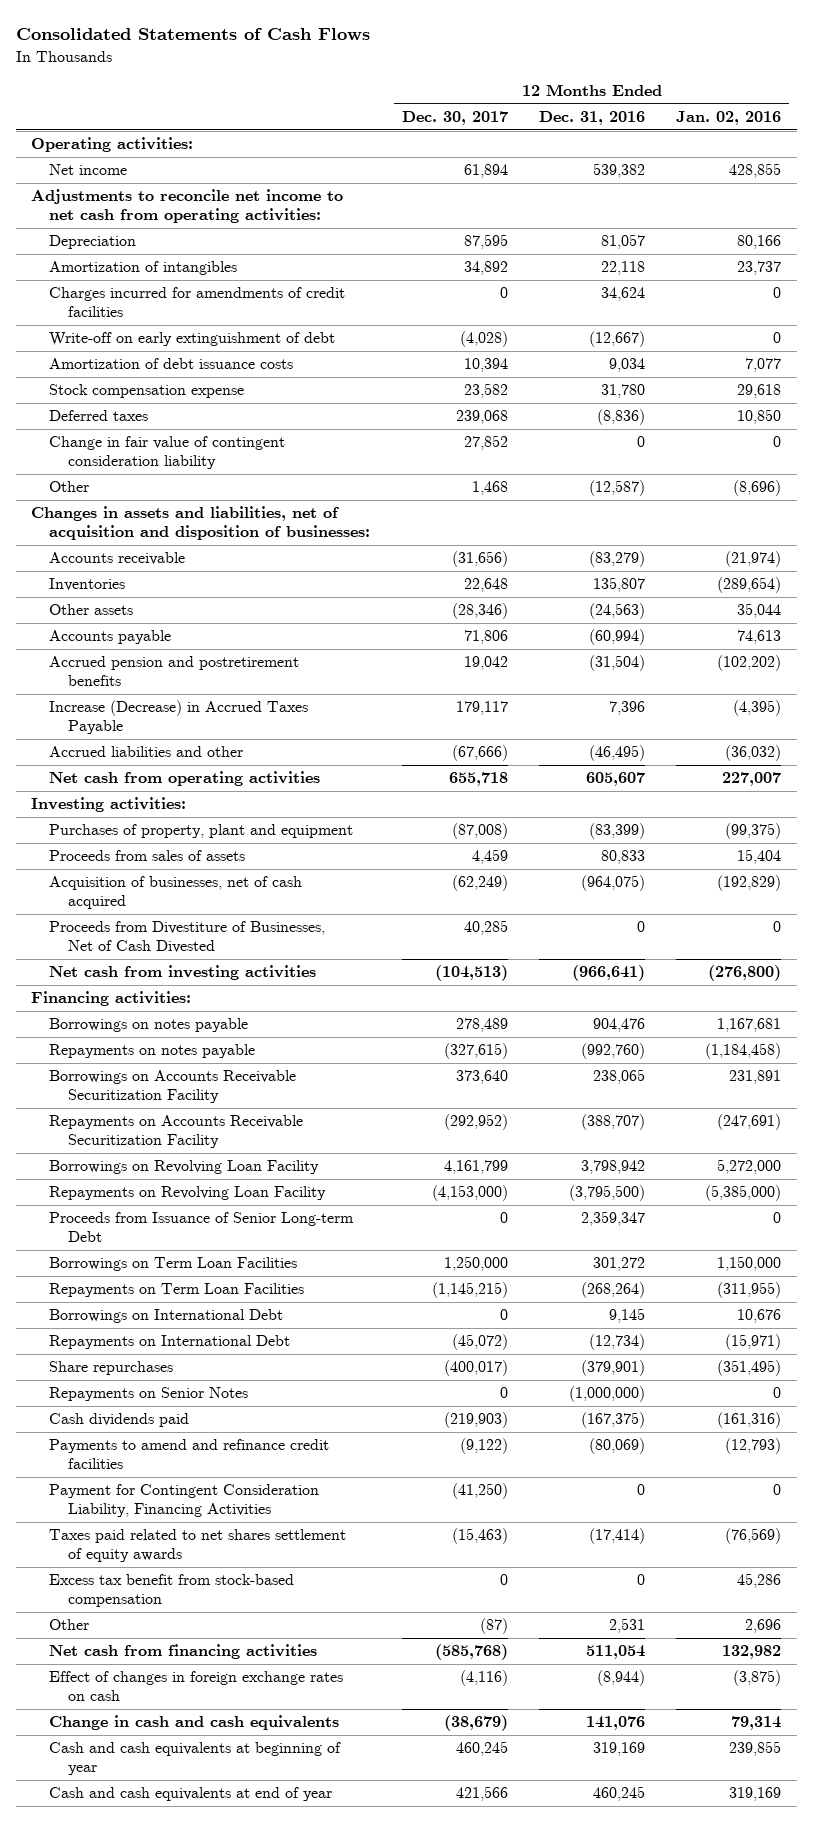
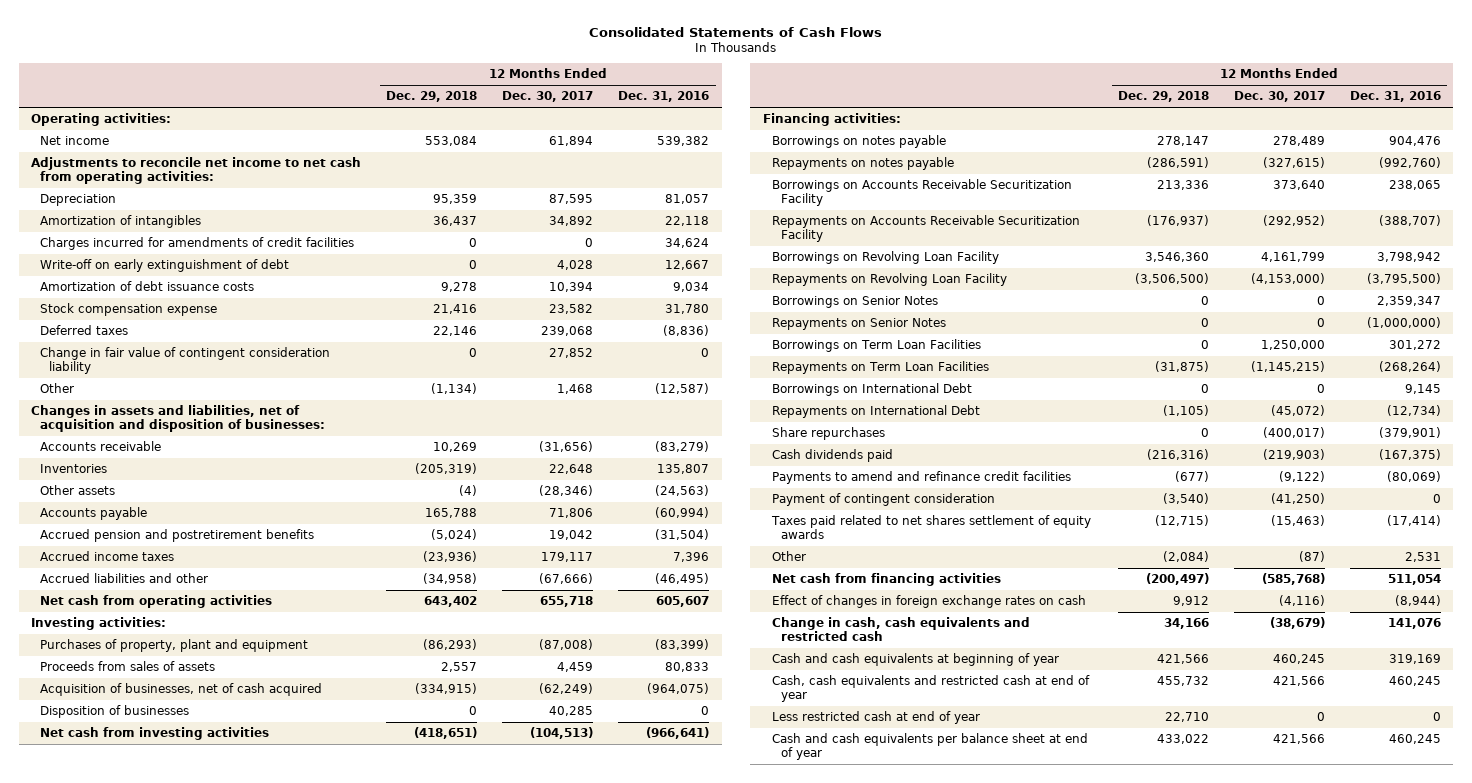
[676,111,782,126] Jan. 02, 2016 -> none
none -> [386,91,478,103] Dec. 29, 2018
[459,331,508,348] (4,028) -> [557,260,594,271] 4,028
[589,331,646,348] (12,667) -> [665,260,710,271] 12,667
[49,700,309,735] Increase (Decrease) in Accrued Taxes Payable -> [40,551,175,562] Accrued income taxes
[49,921,326,954] Proceeds from Divestiture of Businesses, Net of Cash Divested -> [40,705,190,719] Disposition of businesses
[49,1212,355,1243] Proceeds from Issuance of Senior Long-term Debt -> [771,296,938,309] Borrowings on Senior Notes
[49,1387,249,1402] Repayments on Senior Notes -> [771,318,946,331] Repayments on Senior Notes
[49,1484,320,1518] Payment for Contingent Consideration Liability, Financing Activities -> [771,493,995,507] Payment of contingent consideration
[49,1574,295,1608] Excess tax benefit from stock-based compensation -> none
[49,1715,340,1731] Change in cash and cash equivalents -> [771,617,1030,642] Change in cash, cash equivalents and restricted cash
none -> [771,675,1090,703] Cash, cash equivalents and restricted cash at end of year
none -> [771,711,980,725] Less restricted cash at end of year
[49,1787,333,1802] Cash and cash equivalents at end of year -> [771,733,1088,761] Cash and cash equivalents per balance sheet at end of year

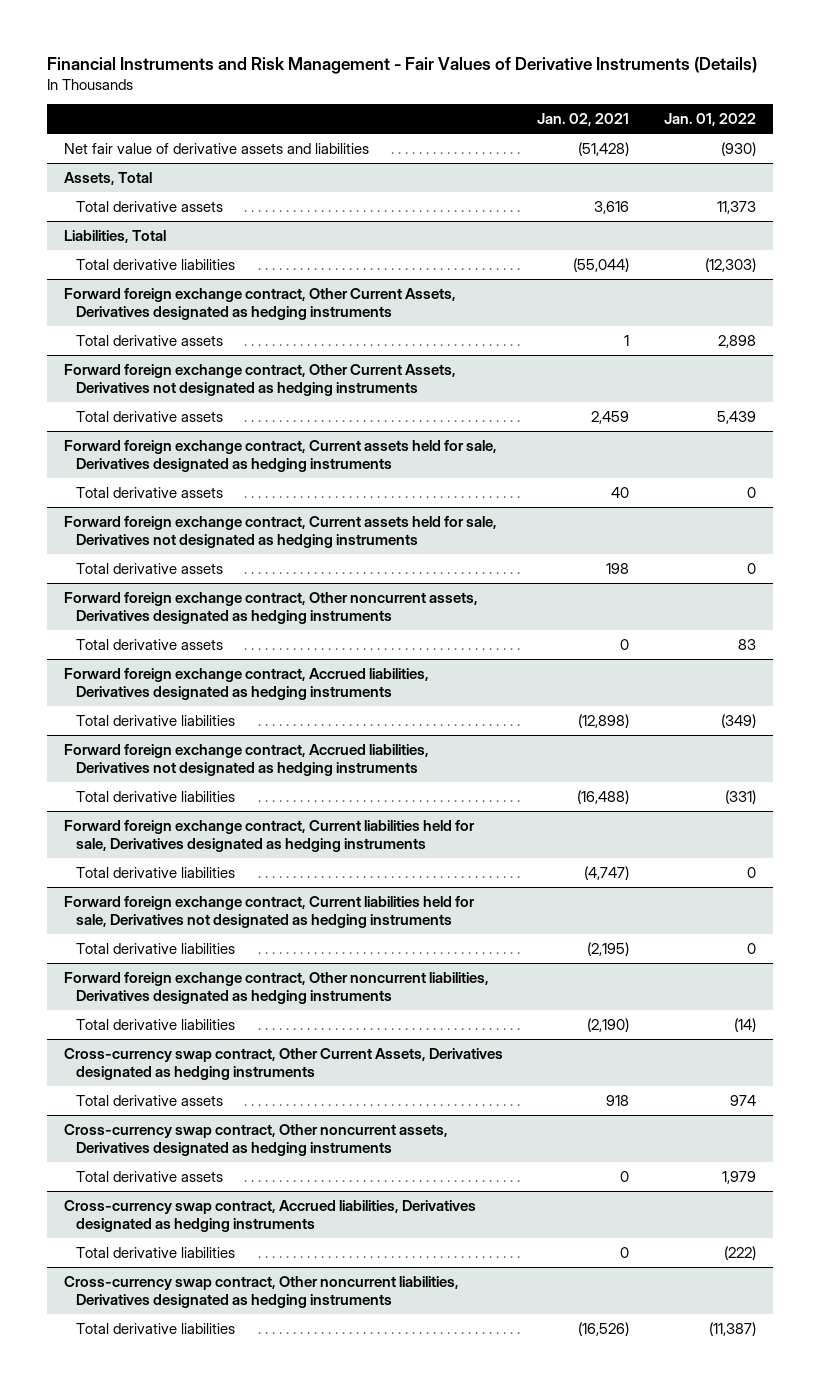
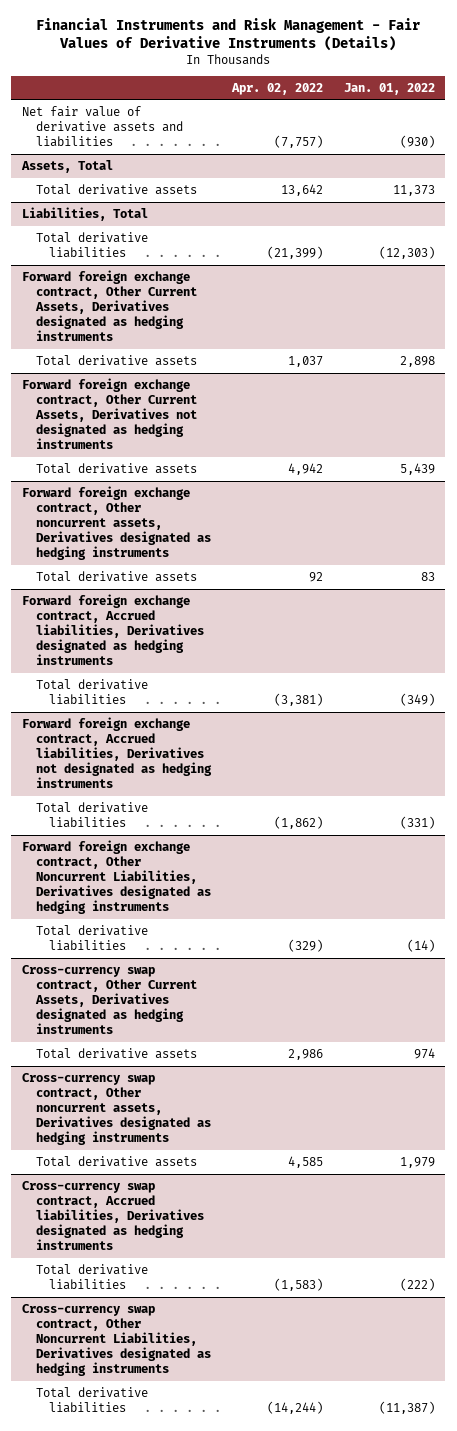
[537,113,630,127] Jan. 02, 2021 -> none
none -> [230,82,323,95] Apr. 02, 2022
[63,439,497,473] Forward foreign exchange contract, Current assets held for sale, Derivatives designated as hedging instruments -> none
[75,486,223,498] Total derivative assets -> none
[63,515,497,549] Forward foreign exchange contract, Current assets held for sale, Derivatives not designated as hedging instruments -> none
[75,562,223,574] Total derivative assets -> none
[63,819,475,853] Forward foreign exchange contract, Current liabilities held for sale, Derivatives designated as hedging instruments -> none
[75,866,235,878] Total derivative liabilities -> none
[63,895,475,929] Forward foreign exchange contract, Current liabilities held for sale, Derivatives not designated as hedging instruments -> none
[75,942,235,954] Total derivative liabilities -> none
[63,971,489,1005] Forward foreign exchange contract, Other noncurrent liabilities, Derivatives designated as hedging instruments -> [21,840,211,914] Forward foreign exchange contract, Other Noncurrent Liabilities, Derivatives designated as hedging instruments
[63,1275,459,1309] Cross-currency swap contract, Other noncurrent liabilities, Derivatives designated as hedging instruments -> [21,1304,211,1376] Cross-currency swap contract, Other Noncurrent Liabilities, Derivatives designated as hedging instruments

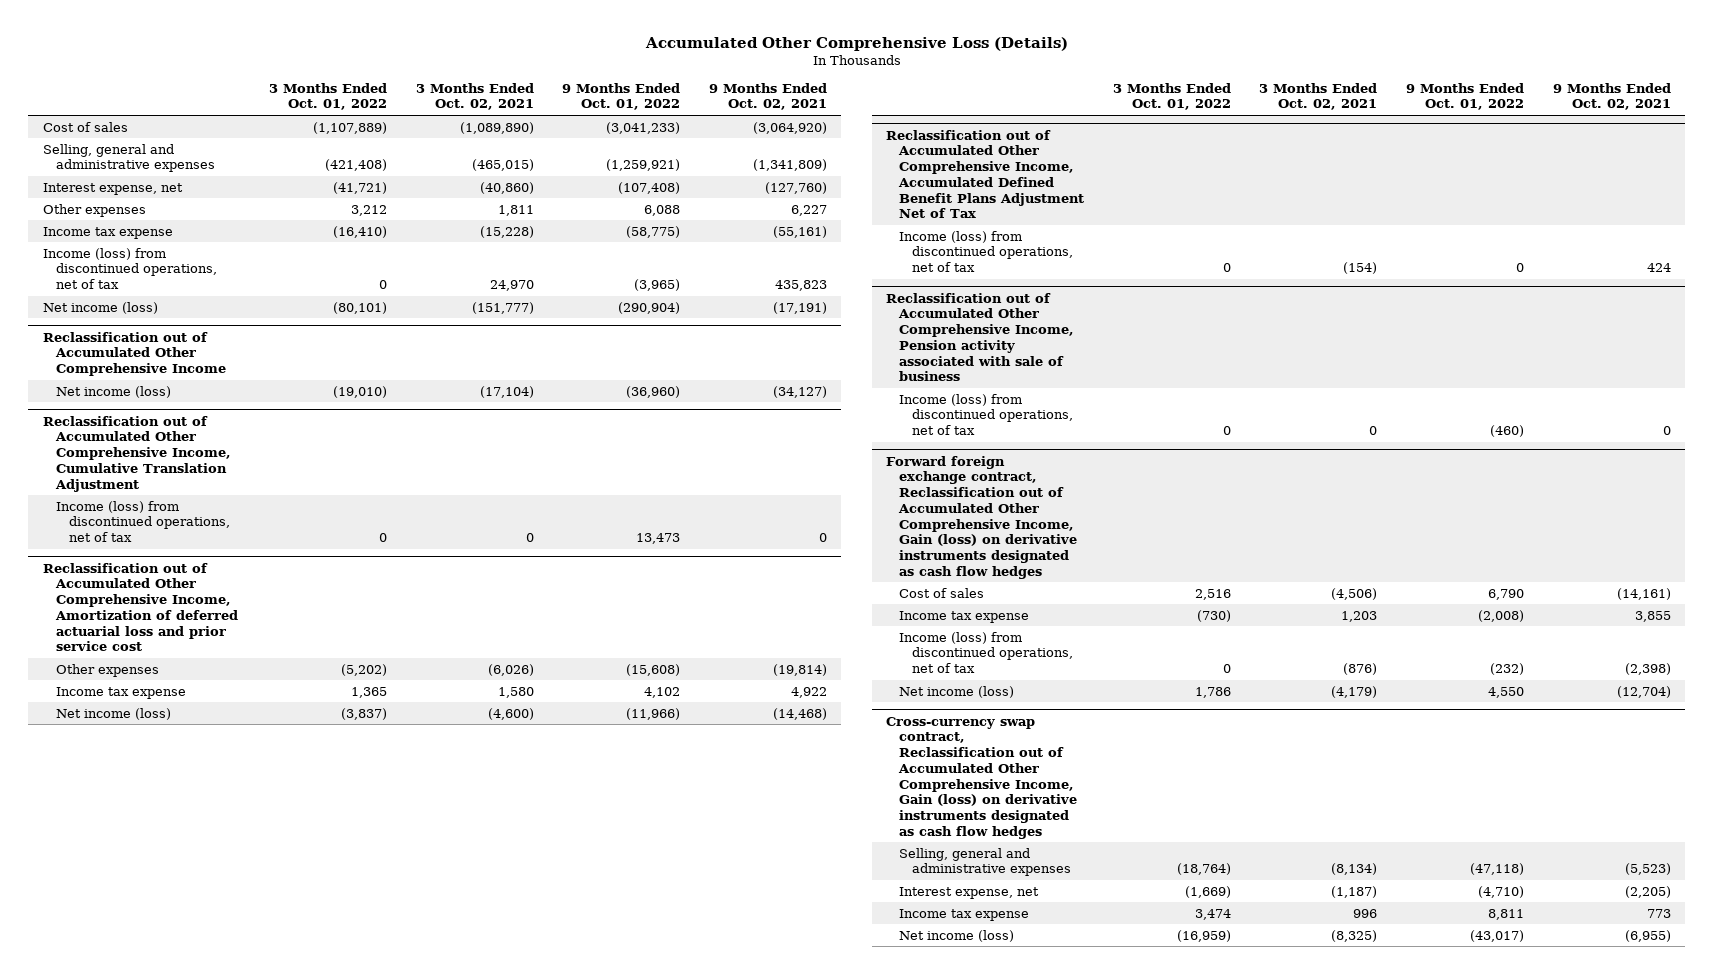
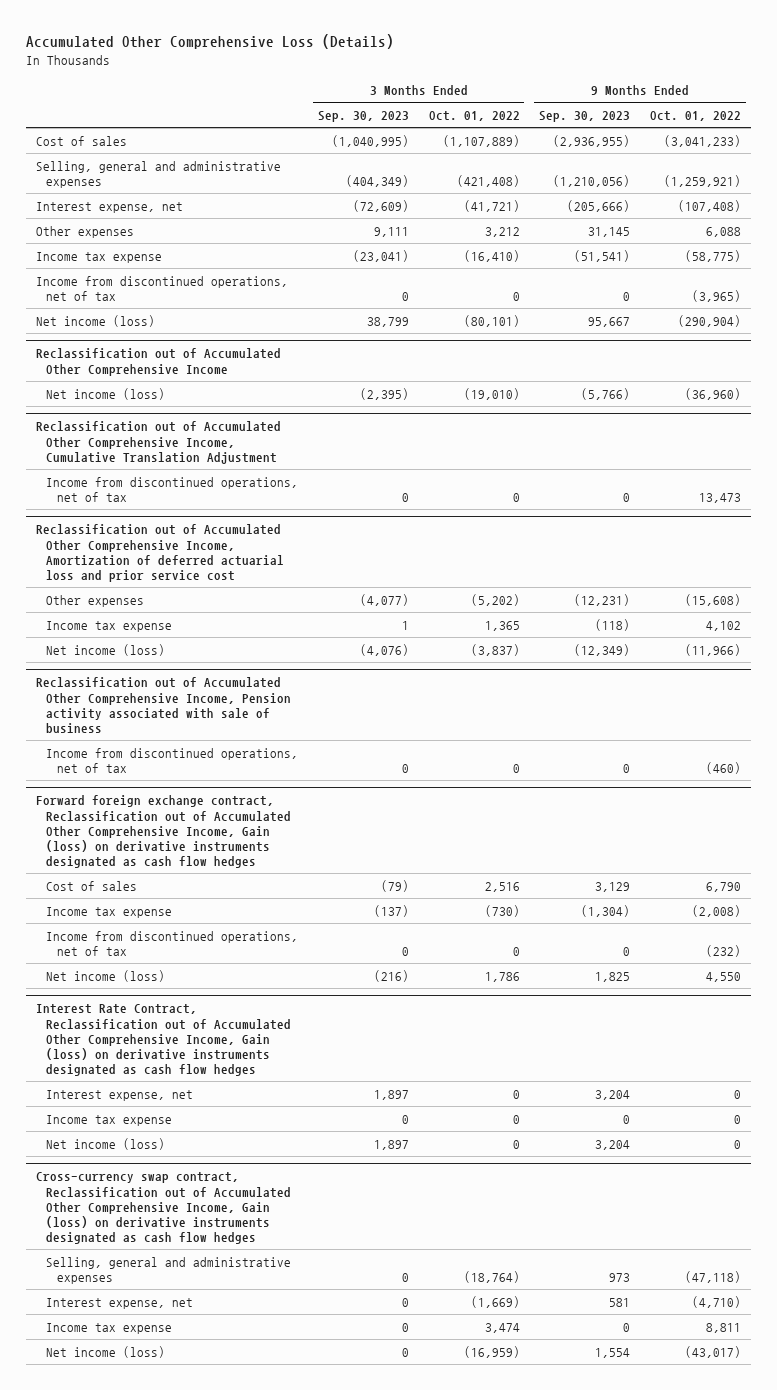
[415,82,534,111] 3 Months Ended Oct. 02, 2021 -> none
[708,82,827,111] 9 Months Ended Oct. 02, 2021 -> none
none -> [317,110,409,122] Sep. 30, 2023
none -> [539,110,631,122] Sep. 30, 2023
[42,247,217,290] Income (loss) from discontinued operations, net of tax -> [35,275,288,301] Income from discontinued operations, net of tax
[55,500,230,543] Income (loss) from discontinued operations, net of tax -> [46,476,299,502] Income from discontinued operations, net of tax
[886,129,1085,219] Reclassification out of Accumulated Other Comprehensive Income, Accumulated Defined Benefit Plans Adjustment Net of Tax -> none
[899,230,1074,273] Income (loss) from discontinued operations, net of tax -> none
[899,393,1074,436] Income (loss) from discontinued operations, net of tax -> [46,747,299,773] Income from discontinued operations, net of tax
[899,631,1074,674] Income (loss) from discontinued operations, net of tax -> [46,930,299,956] Income from discontinued operations, net of tax
none -> [35,1004,292,1077] Interest Rate Contract, Reclassification out of Accumulated Other Comprehensive Income, Gain (loss) on derivative instruments designated as cash flow hedges
none -> [46,1089,194,1101] Interest expense, net
none -> [46,1114,173,1126] Income tax expense
none -> [46,1137,166,1150] Net income (loss)

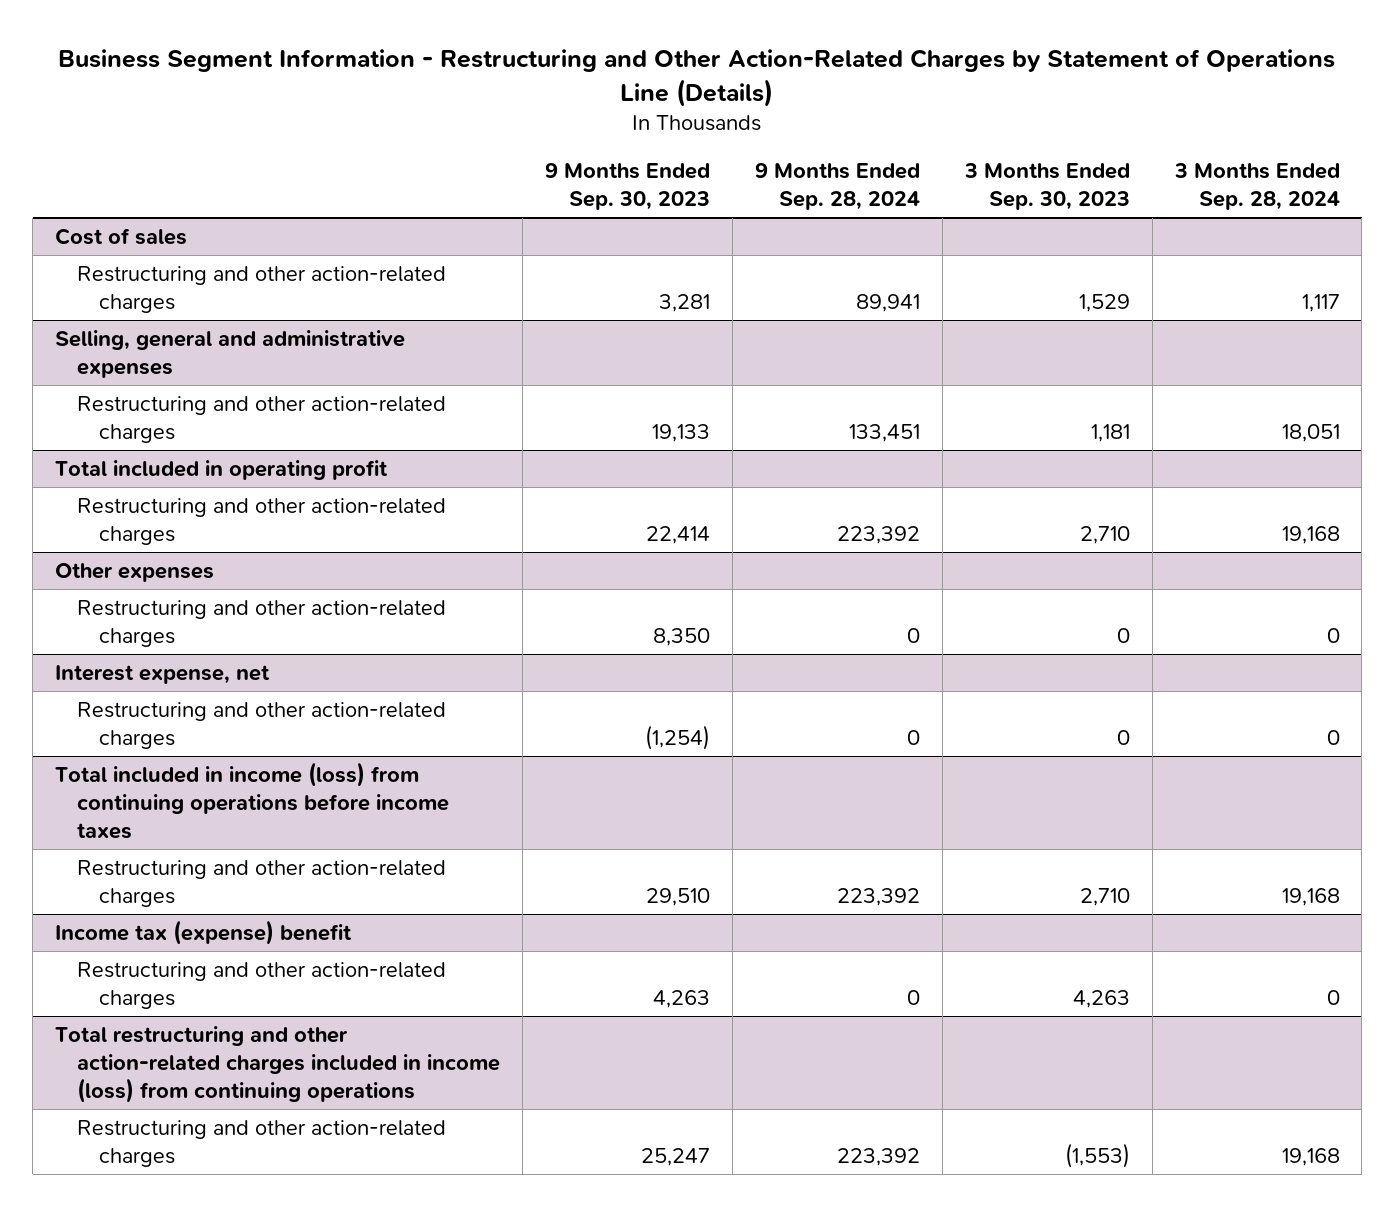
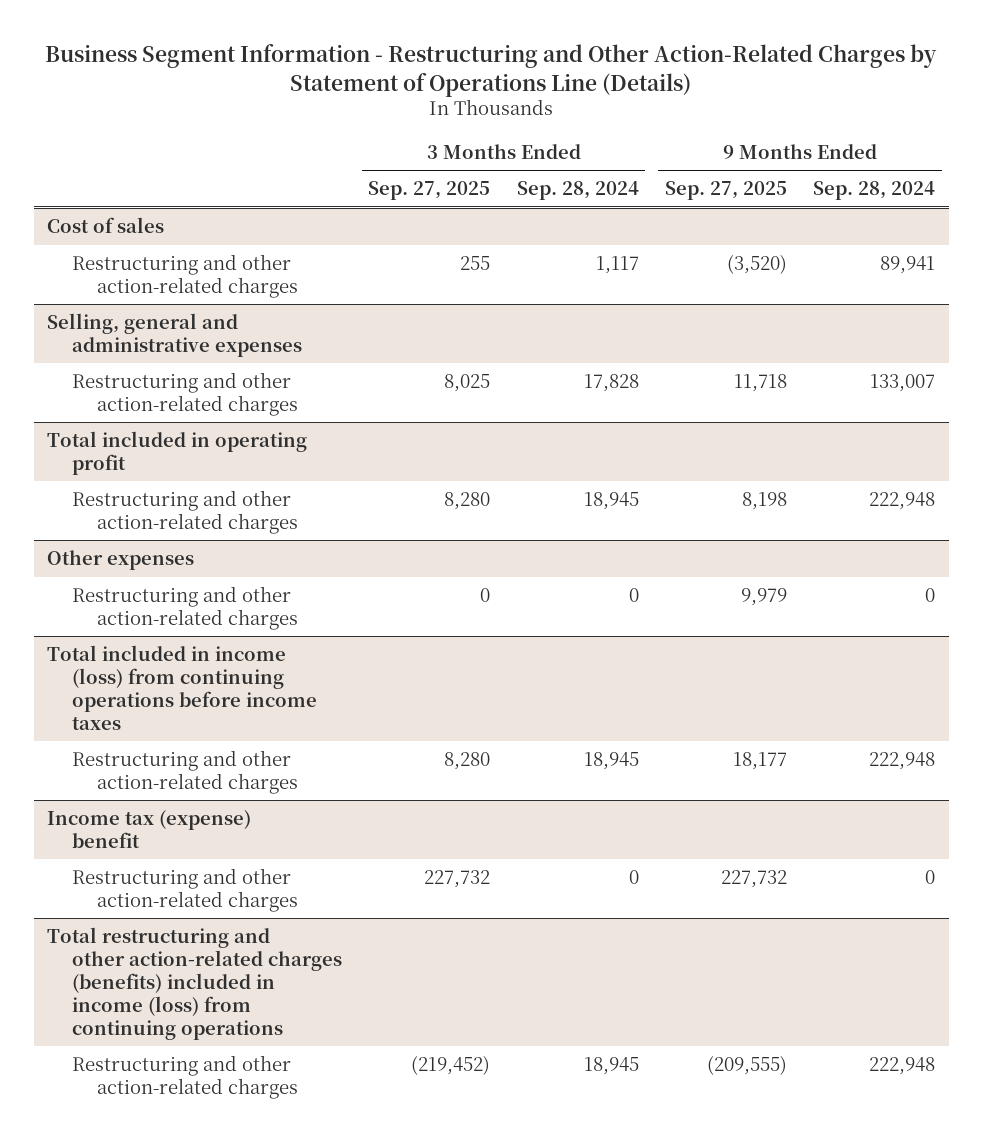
[544,163,710,211] 9 Months Ended Sep. 30, 2023 -> none
[963,163,1130,211] 3 Months Ended Sep. 30, 2023 -> none
none -> [368,181,491,201] Sep. 27, 2025
none -> [665,181,788,201] Sep. 27, 2025
[848,423,920,442] 133,451 -> [870,373,936,392] 133,007
[1281,423,1340,442] 18,051 -> [583,373,639,392] 17,828
[836,525,920,544] 223,392 -> [869,491,936,510] 222,948
[1281,525,1340,544] 19,168 -> [583,491,639,510] 18,945
[55,665,271,685] Interest expense, net -> none
[77,702,447,749] Restructuring and other action-related charges -> none
[836,887,920,906] 223,392 -> [869,751,936,770] 222,948
[1281,887,1340,906] 19,168 -> [583,751,639,770] 18,945
[55,1026,501,1103] Total restructuring and other action-related charges included in income (loss) from continuing operations -> [47,926,343,1040] Total restructuring and other action-related charges (benefits) included in income (loss) from continuing operations
[836,1147,920,1166] 223,392 -> [869,1056,936,1075] 222,948
[1281,1147,1340,1166] 19,168 -> [583,1056,639,1075] 18,945

